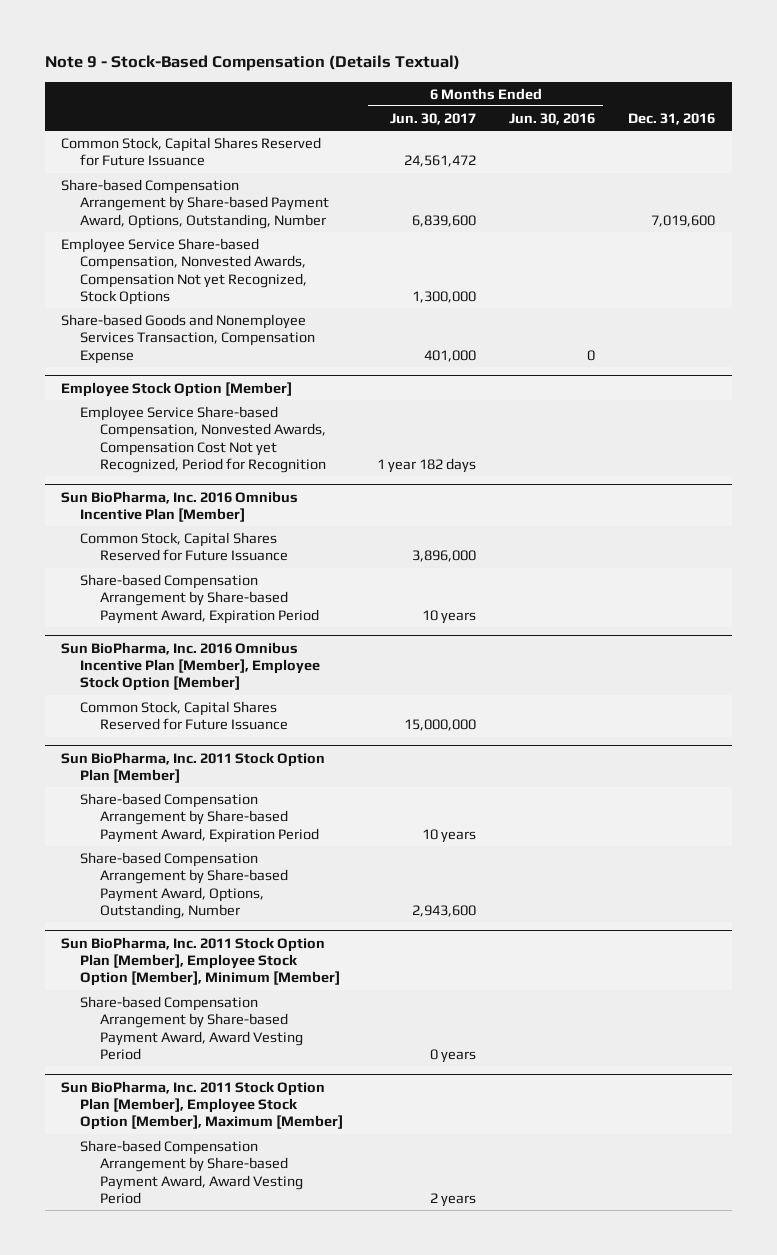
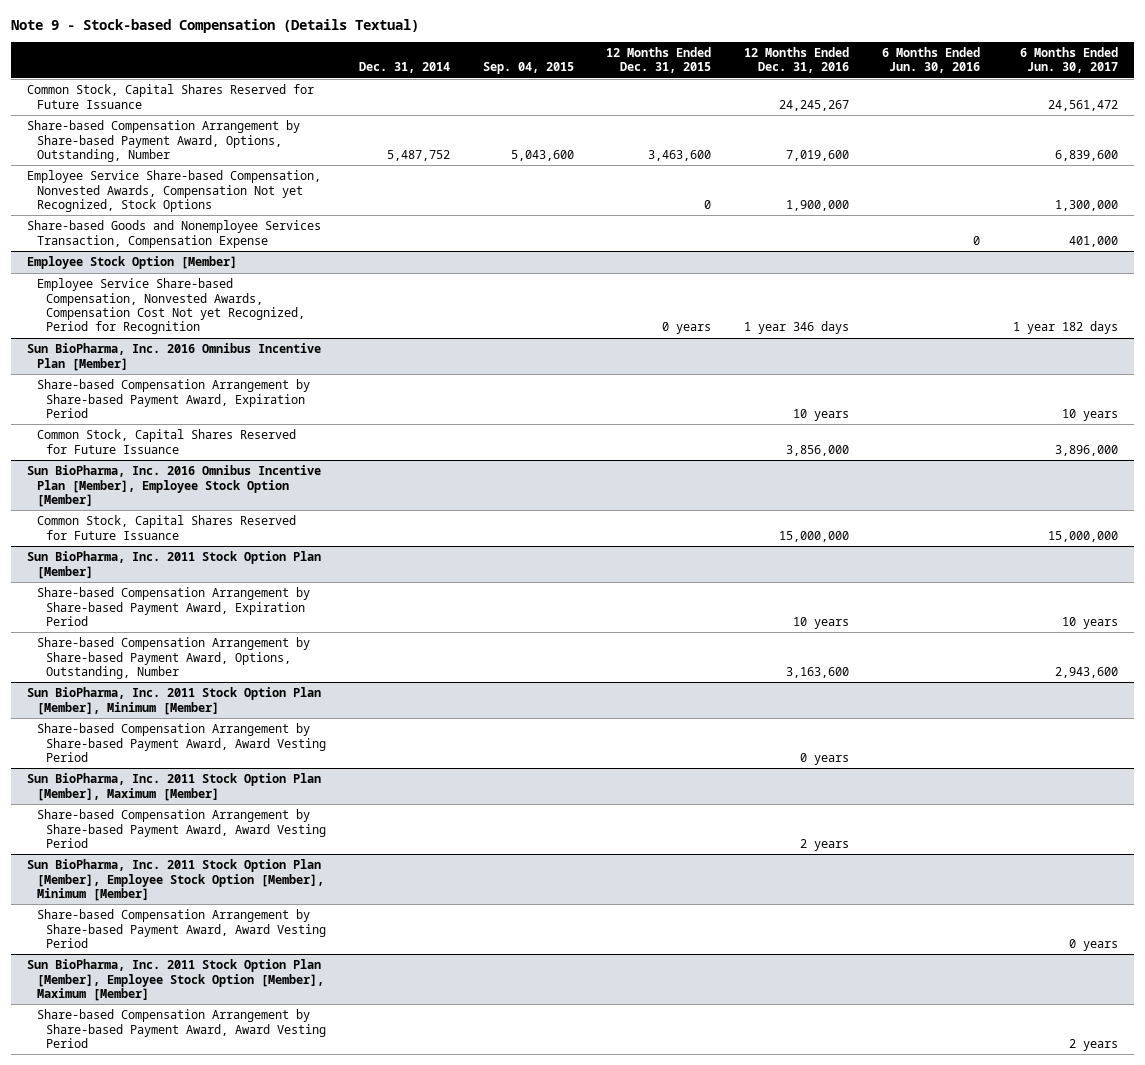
[44,55,460,72] Note 9 - Stock-Based Compensation (Details Textual) -> [10,18,419,33] Note 9 - Stock-based Compensation (Details Textual)
[628,112,716,125] Dec. 31, 2016 -> none
none -> [358,62,450,74] Dec. 31, 2014
none -> [482,62,574,75] Sep. 04, 2015
none -> [606,47,712,74] 12 Months Ended Dec. 31, 2015
none -> [744,47,850,74] 12 Months Ended Dec. 31, 2016
[80,531,288,562] Common Stock, Capital Shares Reserved for Future Issuance -> [36,429,296,454] Common Stock, Capital Shares Reserved for Future Issuance
none -> [27,687,322,715] Sun BioPharma, Inc. 2011 Stock Option Plan [Member], Minimum [Member]
none -> [36,723,327,762] Share-based Compensation Arrangement by Share-based Payment Award, Award Vesting Period
none -> [27,773,322,801] Sun BioPharma, Inc. 2011 Stock Option Plan [Member], Maximum [Member]
none -> [36,809,327,848] Share-based Compensation Arrangement by Share-based Payment Award, Award Vesting Period

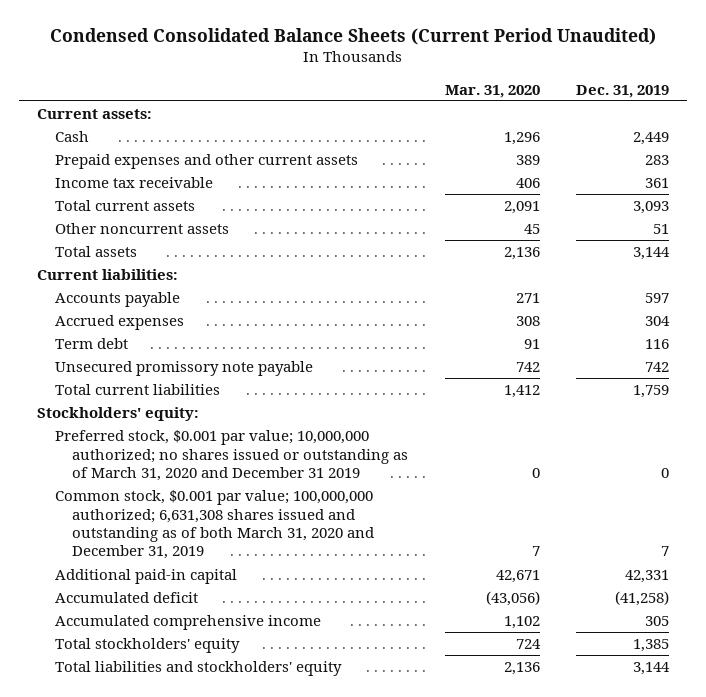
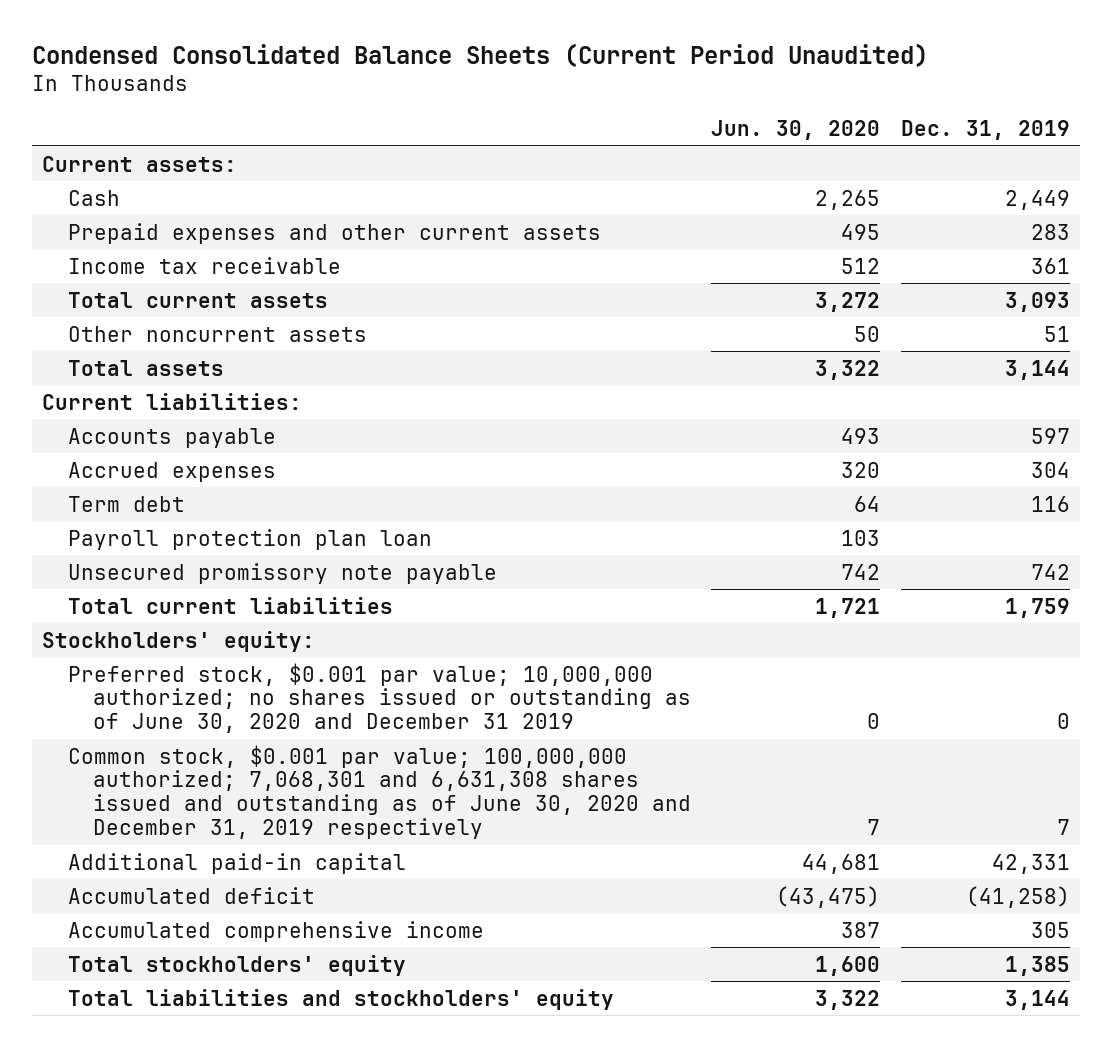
[444,84,540,98] Mar. 31, 2020 -> none
none -> [711,119,881,140] Jun. 30, 2020
none -> [67,528,432,550] Payroll protection plan loan
[54,430,409,481] Preferred stock, $0.001 par value; 10,000,000 authorized; no shares issued or outstanding as of March 31, 2020 and December 31 2019 -> [67,662,691,734] Preferred stock, $0.001 par value; 10,000,000 authorized; no shares issued or outstanding as of June 30, 2020 and December 31 2019
[54,490,375,560] Common stock, $0.001 par value; 100,000,000 authorized; 6,631,308 shares issued and outstanding as of both March 31, 2020 and December 31, 2019 -> [67,744,691,840] Common stock, $0.001 par value; 100,000,000 authorized; 7,068,301 and 6,631,308 shares issued and outstanding as of June 30, 2020 and December 31, 2019 respectively

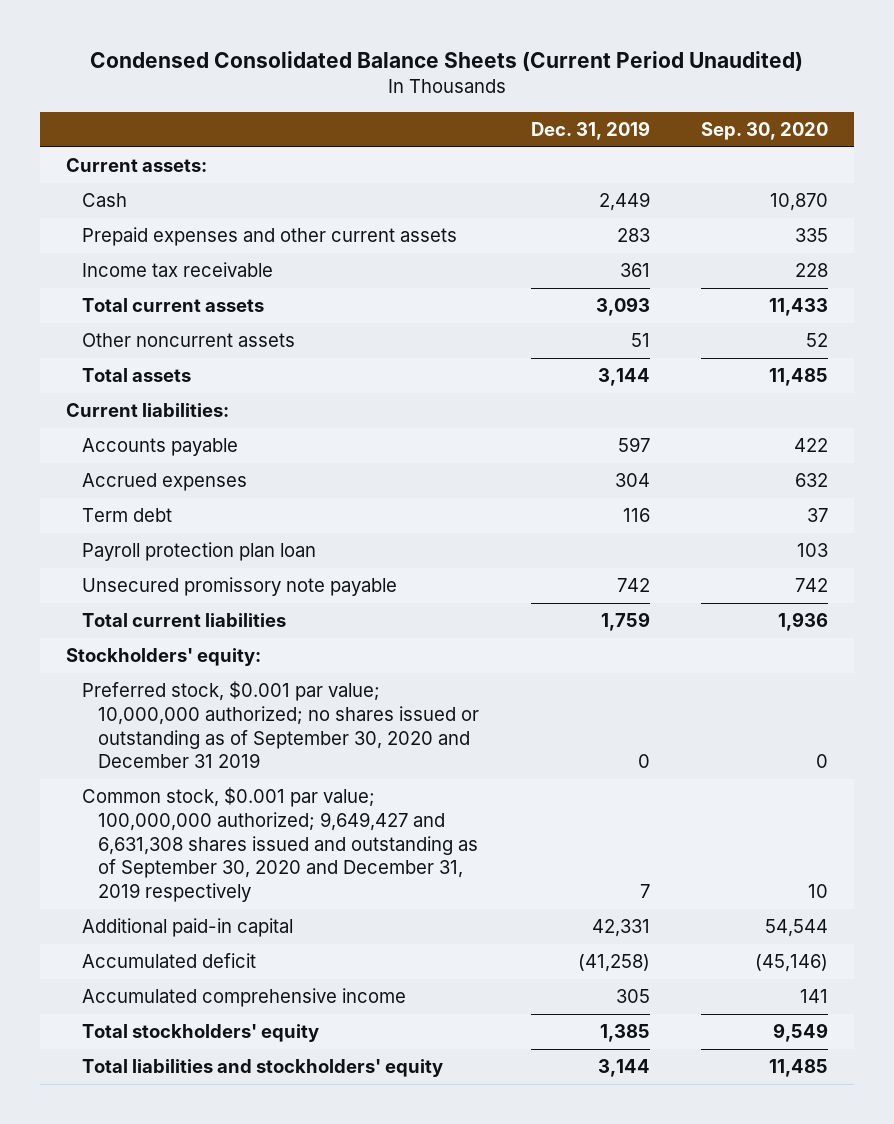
[711,119,881,140] Jun. 30, 2020 -> none
none -> [701,121,829,140] Sep. 30, 2020
[67,662,691,734] Preferred stock, $0.001 par value; 10,000,000 authorized; no shares issued or outstanding as of June 30, 2020 and December 31 2019 -> [81,681,479,769] Preferred stock, $0.001 par value; 10,000,000 authorized; no shares issued or outstanding as of September 30, 2020 and December 31 2019
[67,744,691,840] Common stock, $0.001 par value; 100,000,000 authorized; 7,068,301 and 6,631,308 shares issued and outstanding as of June 30, 2020 and December 31, 2019 respectively -> [81,787,478,903] Common stock, $0.001 par value; 100,000,000 authorized; 9,649,427 and 6,631,308 shares issued and outstanding as of September 30, 2020 and December 31, 2019 respectively

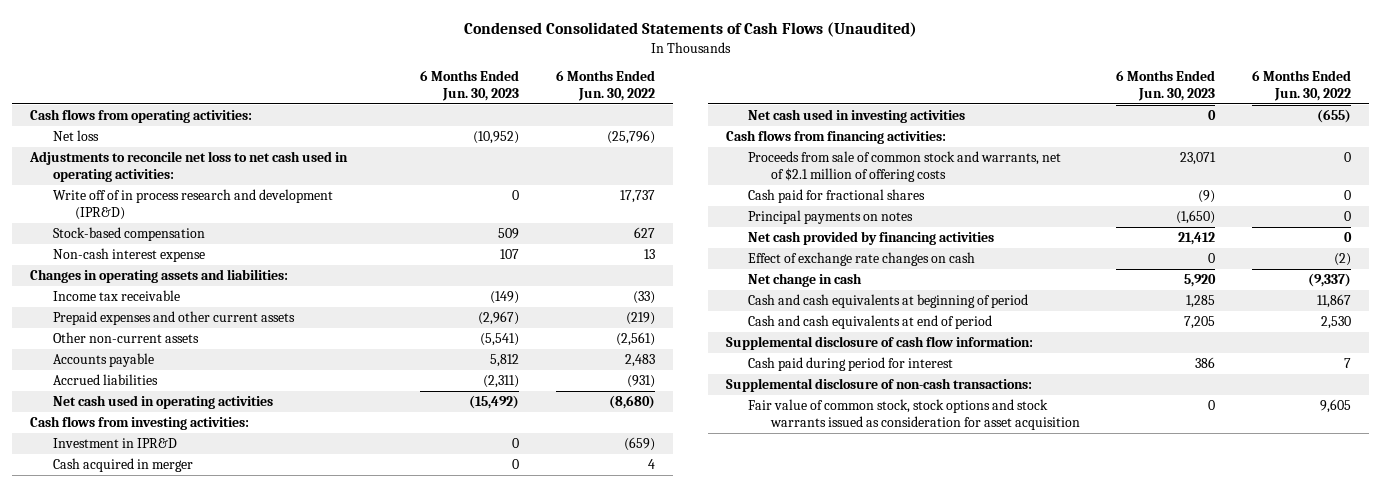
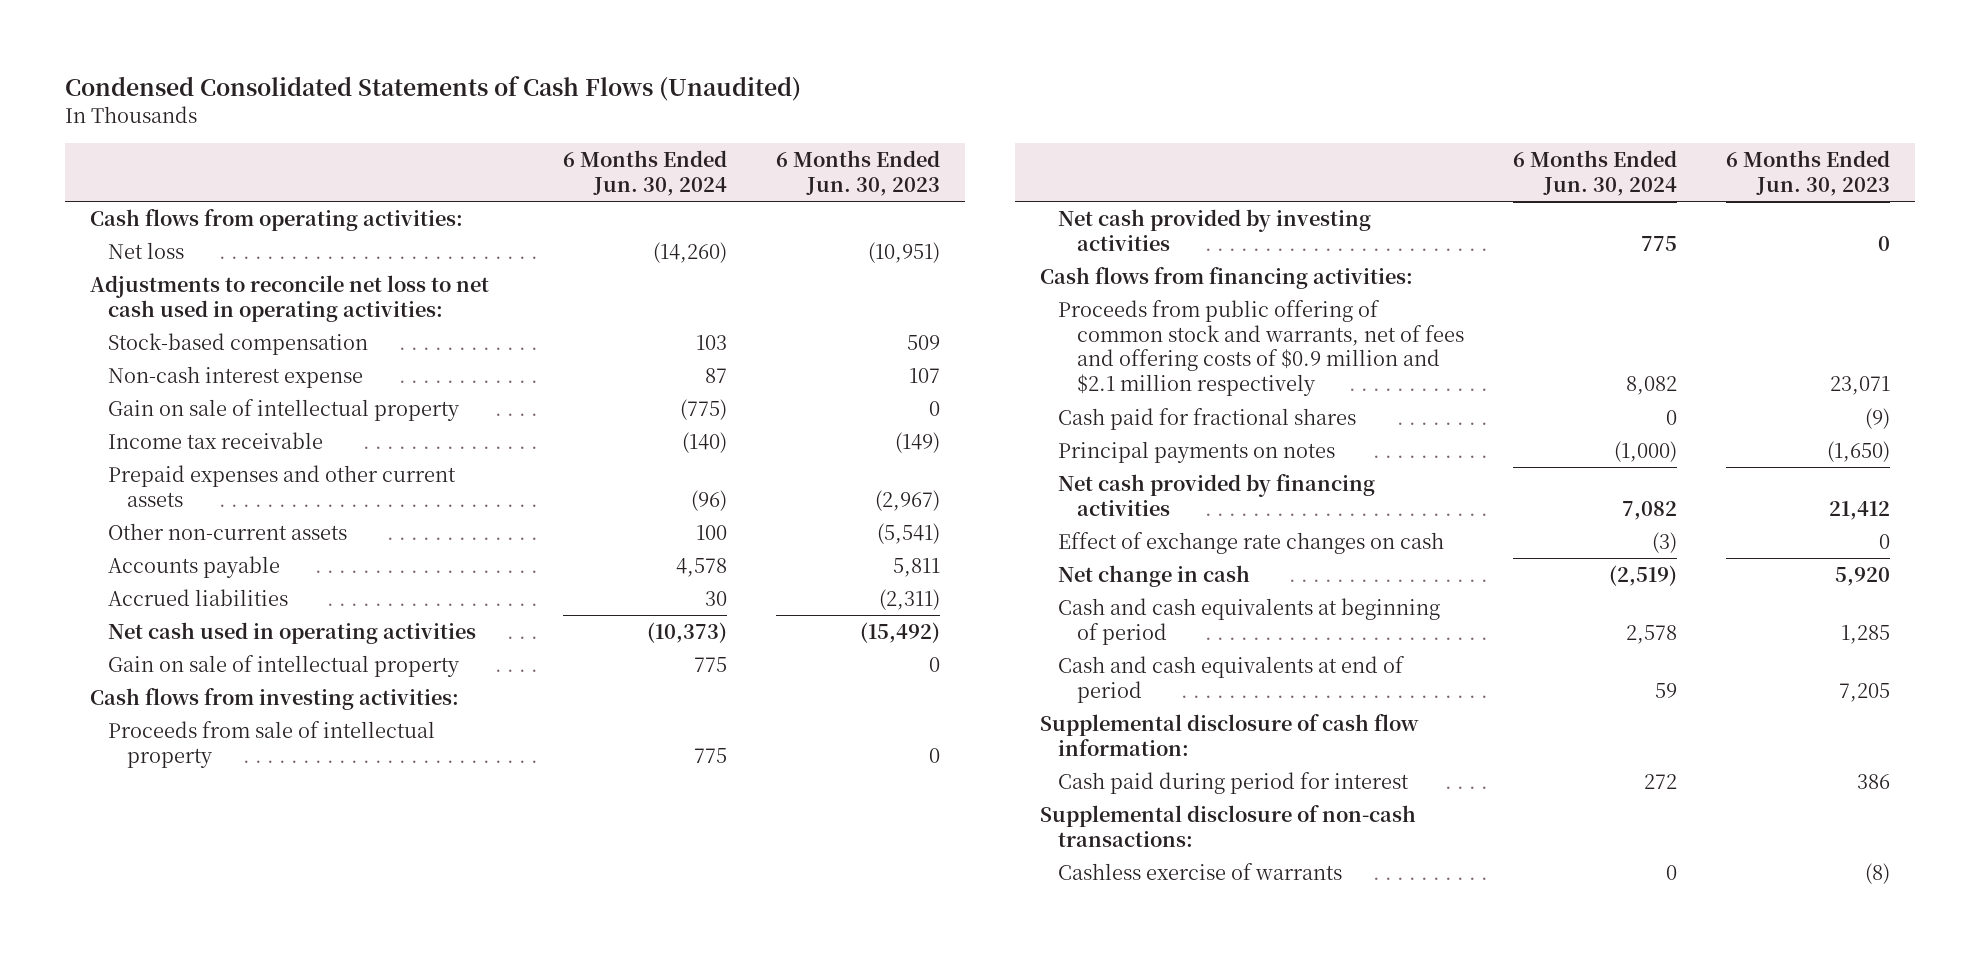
[555,70,655,102] 6 Months Ended Jun. 30, 2022 -> none
none -> [562,150,727,196] 6 Months Ended Jun. 30, 2024
[473,130,520,144] (10,952) -> [868,241,941,263] (10,951)
[52,188,333,220] Write off of in process research and development (IPR&D) -> none
[30,268,289,283] Changes in operating assets and liabilities: -> none
none -> [108,398,461,421] Gain on sale of intellectual property
[490,353,520,367] 5,812 -> [893,557,941,577] 5,811
none -> [108,654,461,677] Gain on sale of intellectual property
[52,437,177,448] Investment in IPR&D -> none
[52,457,193,472] Cash acquired in merger -> none
none -> [108,720,436,768] Proceeds from sale of intellectual property
[748,108,966,123] Net cash used in investing activities -> [1058,208,1372,251] Net cash provided by investing activities
[748,150,1062,182] Proceeds from sale of common stock and warrants, net of $2.1 million of offering costs -> [1058,299,1464,397] Proceeds from public offering of common stock and warrants, net of fees and offering costs of $0.9 million and $2.1 million respectively
[748,398,1080,430] Fair value of common stock, stock options and stock warrants issued as consideration for asset acquisition -> none
none -> [1058,862,1343,880] Cashless exercise of warrants

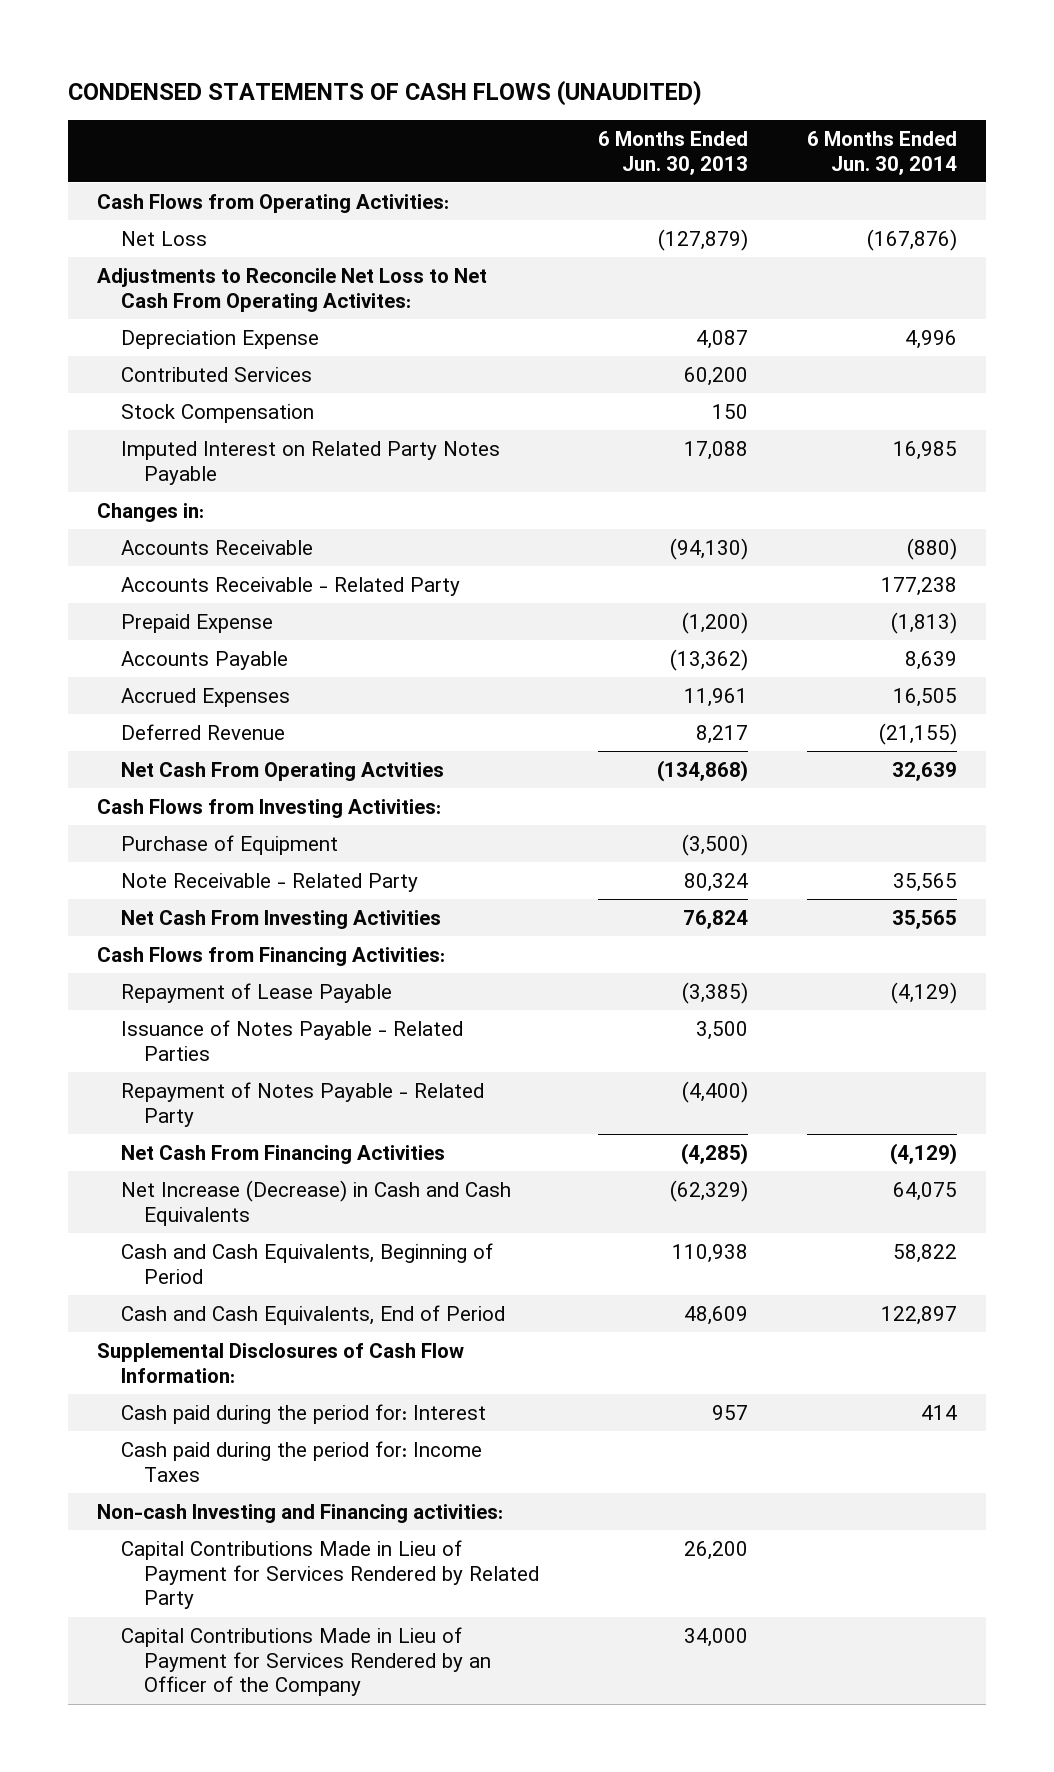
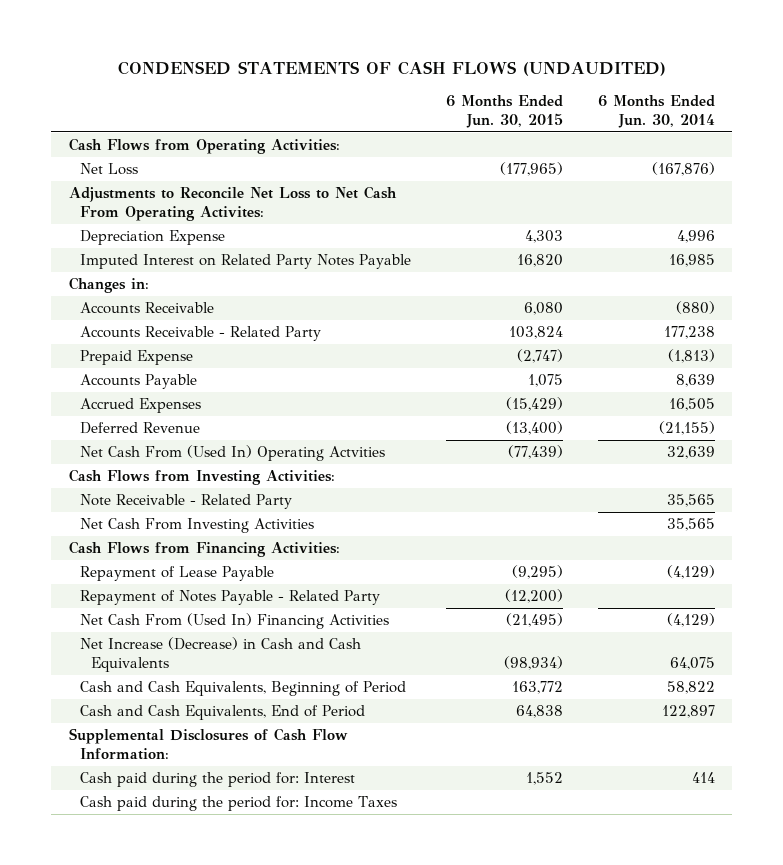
[67,79,702,106] CONDENSED STATEMENTS OF CASH FLOWS (UNAUDITED) -> [117,61,666,77] CONDENSED STATEMENTS OF CASH FLOWS (UNDAUDITED)
[597,130,748,175] 6 Months Ended Jun. 30, 2013 -> none
none -> [445,95,563,129] 6 Months Ended Jun. 30, 2015
[120,366,312,382] Contributed Services -> none
[120,403,314,423] Stock Compensation -> none
[120,761,444,781] Net Cash From Operating Actvities -> [79,445,385,462] Net Cash From (Used In) Operating Actvities
[120,834,338,855] Purchase of Equipment -> none
[120,1019,463,1061] Issuance of Notes Payable - Related Parties -> none
[120,1144,445,1164] Net Cash From Financing Activities -> [79,613,389,630] Net Cash From (Used In) Financing Activities
[97,1503,504,1523] Non-cash Investing and Financing activities: -> none
[120,1539,540,1610] Capital Contributions Made in Lieu of Payment for Services Rendered by Related Party -> none
[120,1626,492,1697] Capital Contributions Made in Lieu of Payment for Services Rendered by an Officer of the Company -> none

